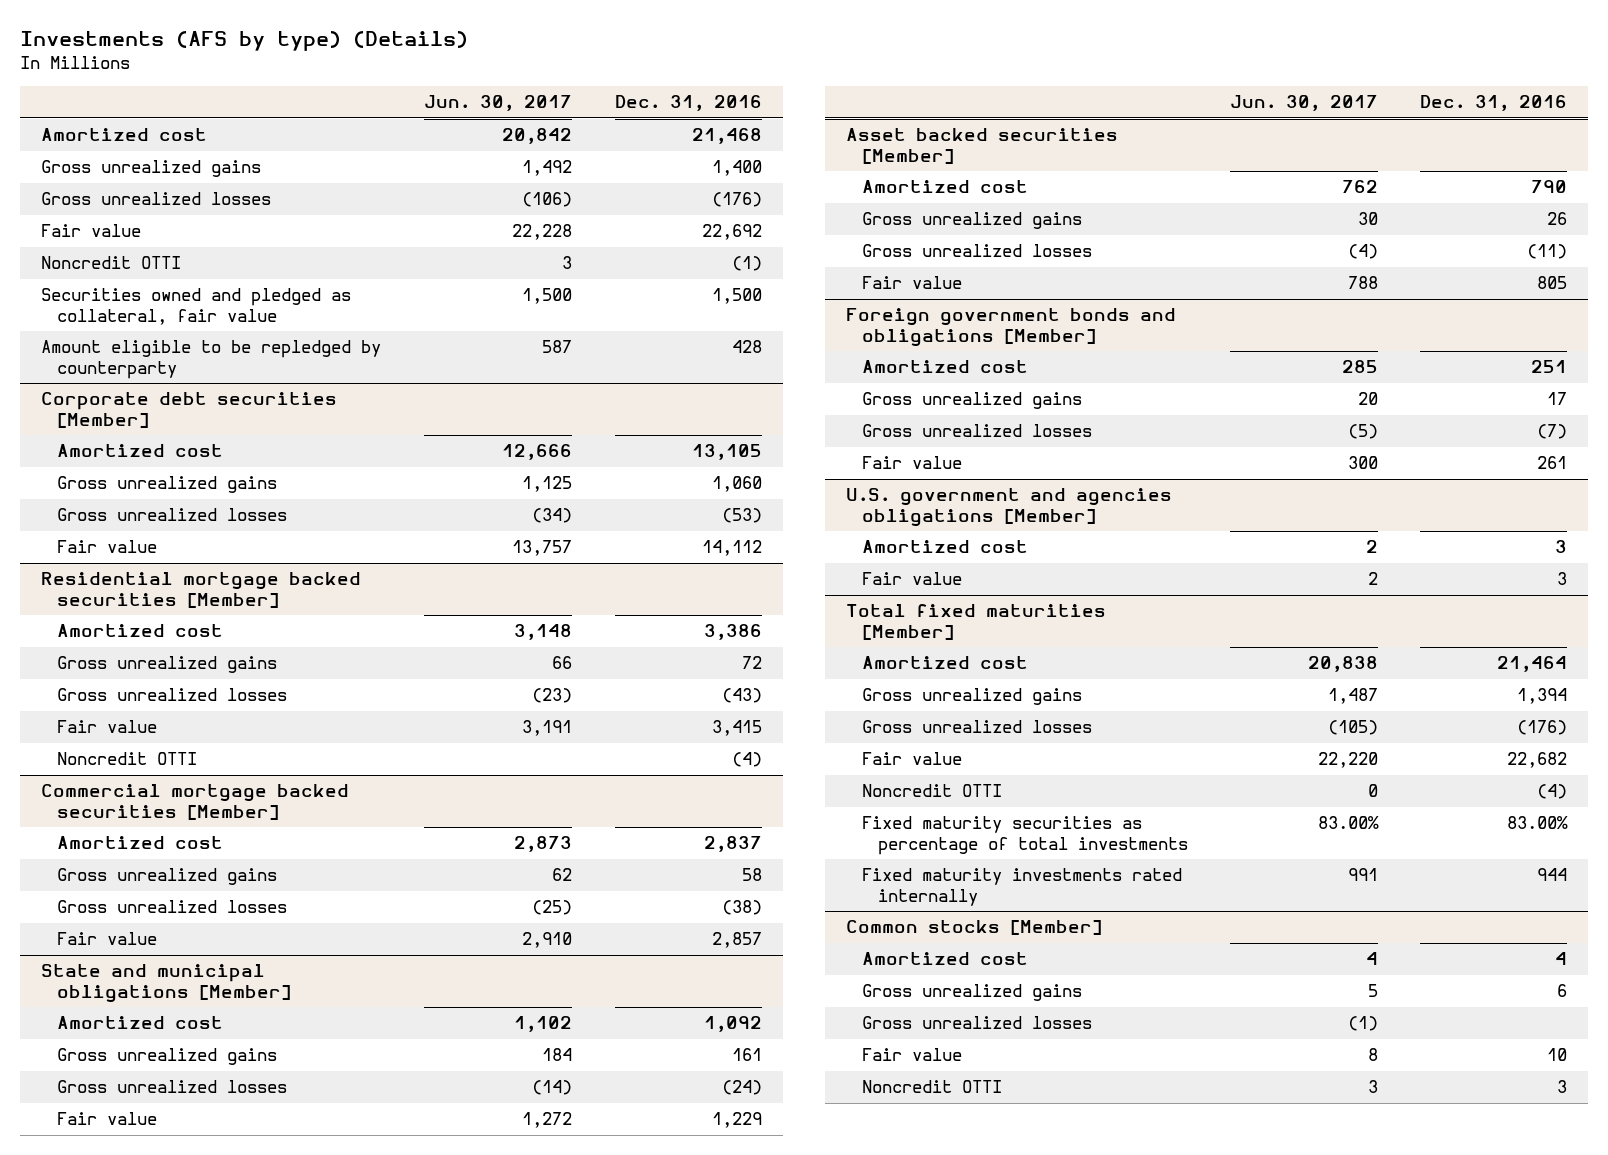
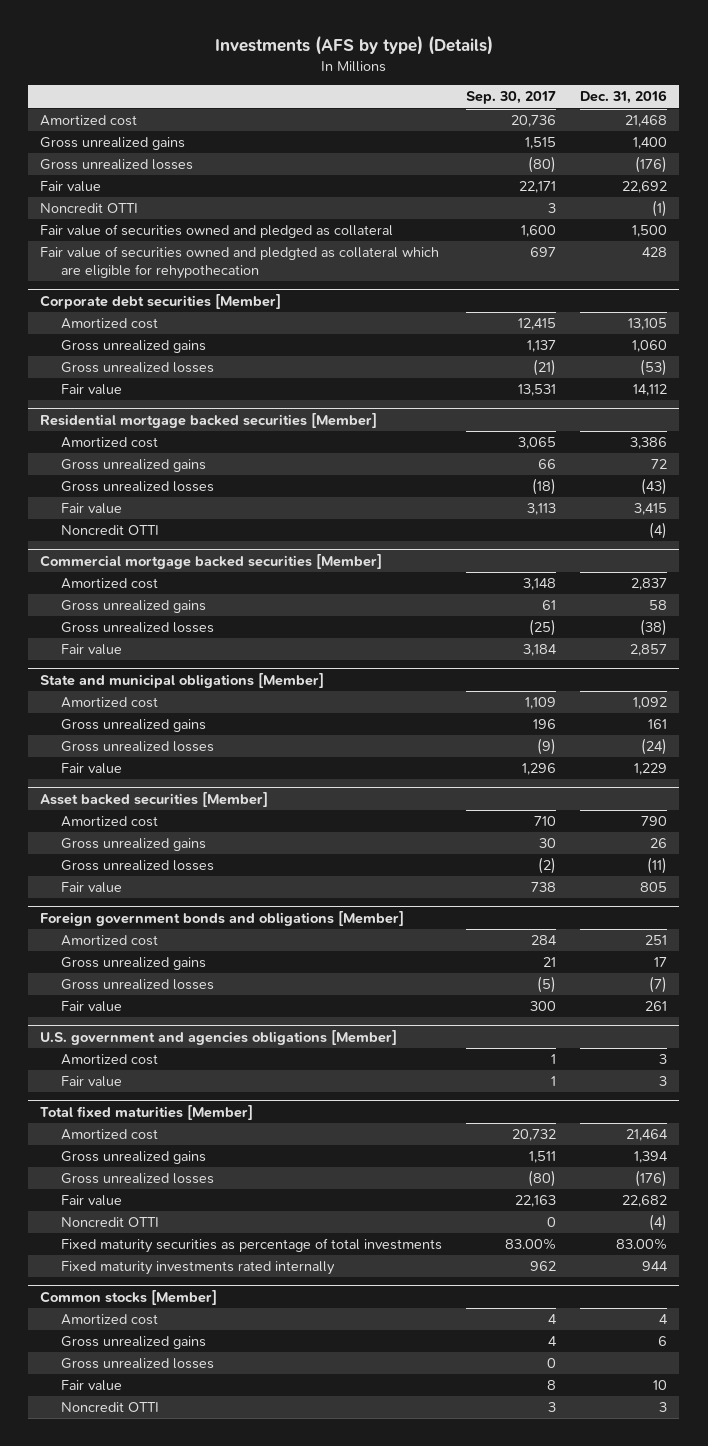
[424,95,573,112] Jun. 30, 2017 -> none
none -> [466,91,557,105] Sep. 30, 2017
[40,288,351,326] Securities owned and pledged as collateral, fair value -> [40,224,394,239] Fair value of securities owned and pledged as collateral
[40,340,381,380] Amount eligible to be repledged by counterparty -> [40,246,440,280] Fair value of securities owned and pledgted as collateral which are eligible for rehypothecation

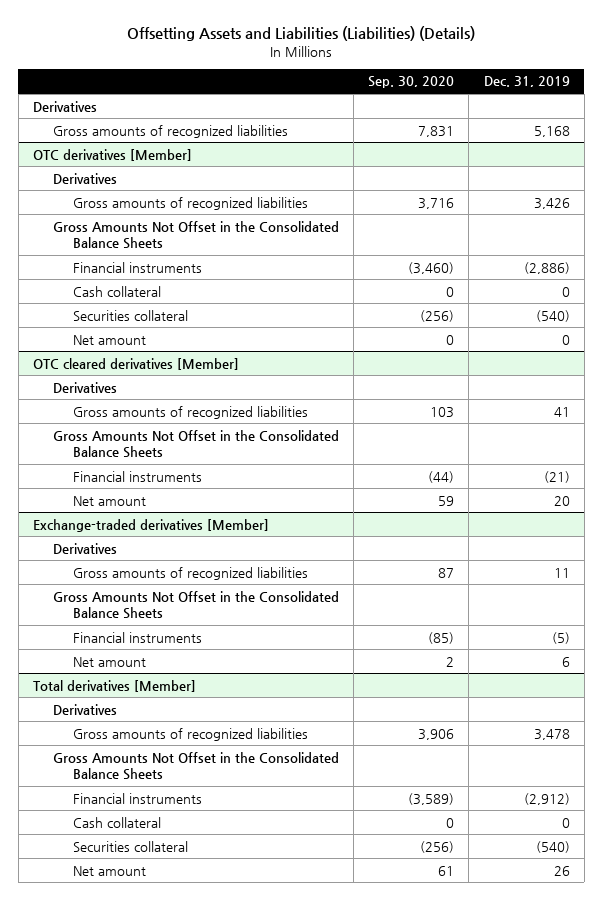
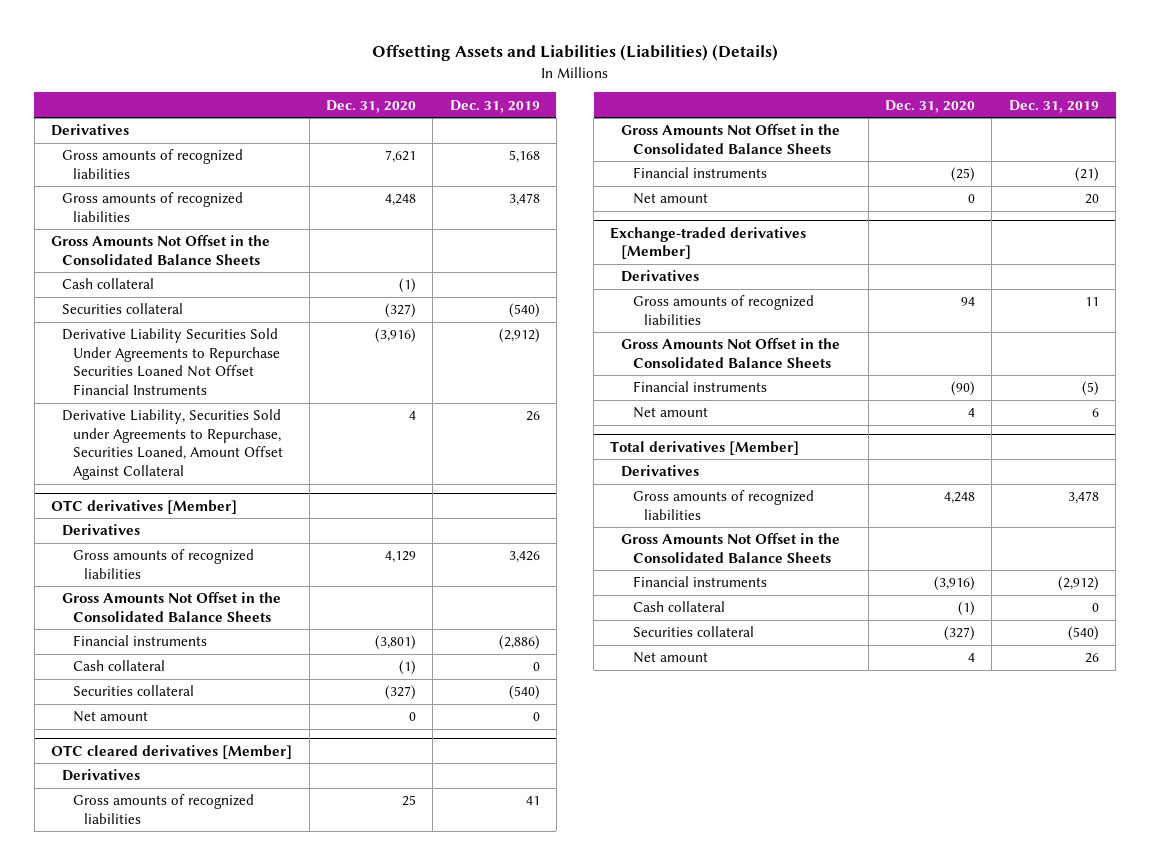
[368,76,455,89] Sep. 30, 2020 -> none
none -> [325,99,416,113] Dec. 31, 2020
none -> [62,192,244,222] Gross amounts of recognized liabilities
none -> [51,235,271,265] Gross Amounts Not Offset in the Consolidated Balance Sheets
none -> [62,278,155,290] Cash collateral
none -> [62,303,184,315] Securities collateral
none -> [62,328,281,396] Derivative Liability Securities Sold Under Agreements to Repurchase Securities Loaned Not Offset Financial Instruments
none -> [62,409,284,481] Derivative Liability, Securities Sold under Agreements to Repurchase, Securities Loaned, Amount Offset Against Collateral

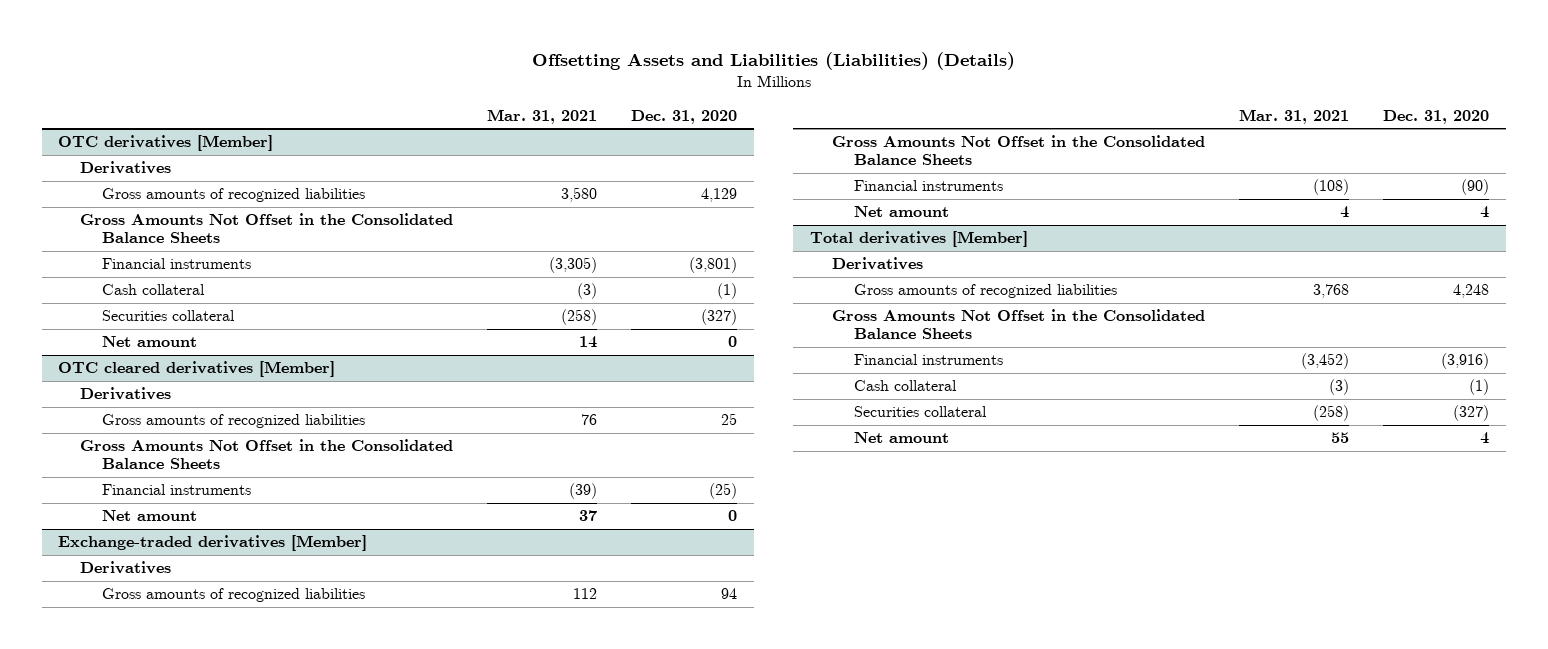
[449,99,540,113] Dec. 31, 2019 -> none
none -> [487,108,598,124] Mar. 31, 2021
[51,124,130,137] Derivatives -> none
[62,149,244,179] Gross amounts of recognized liabilities -> none
[62,192,244,222] Gross amounts of recognized liabilities -> none
[51,235,271,265] Gross Amounts Not Offset in the Consolidated Balance Sheets -> none
[62,278,155,290] Cash collateral -> none
[62,303,184,315] Securities collateral -> none
[62,328,281,396] Derivative Liability Securities Sold Under Agreements to Repurchase Securities Loaned Not Offset Financial Instruments -> none
[62,409,284,481] Derivative Liability, Securities Sold under Agreements to Repurchase, Securities Loaned, Amount Offset Against Collateral -> none

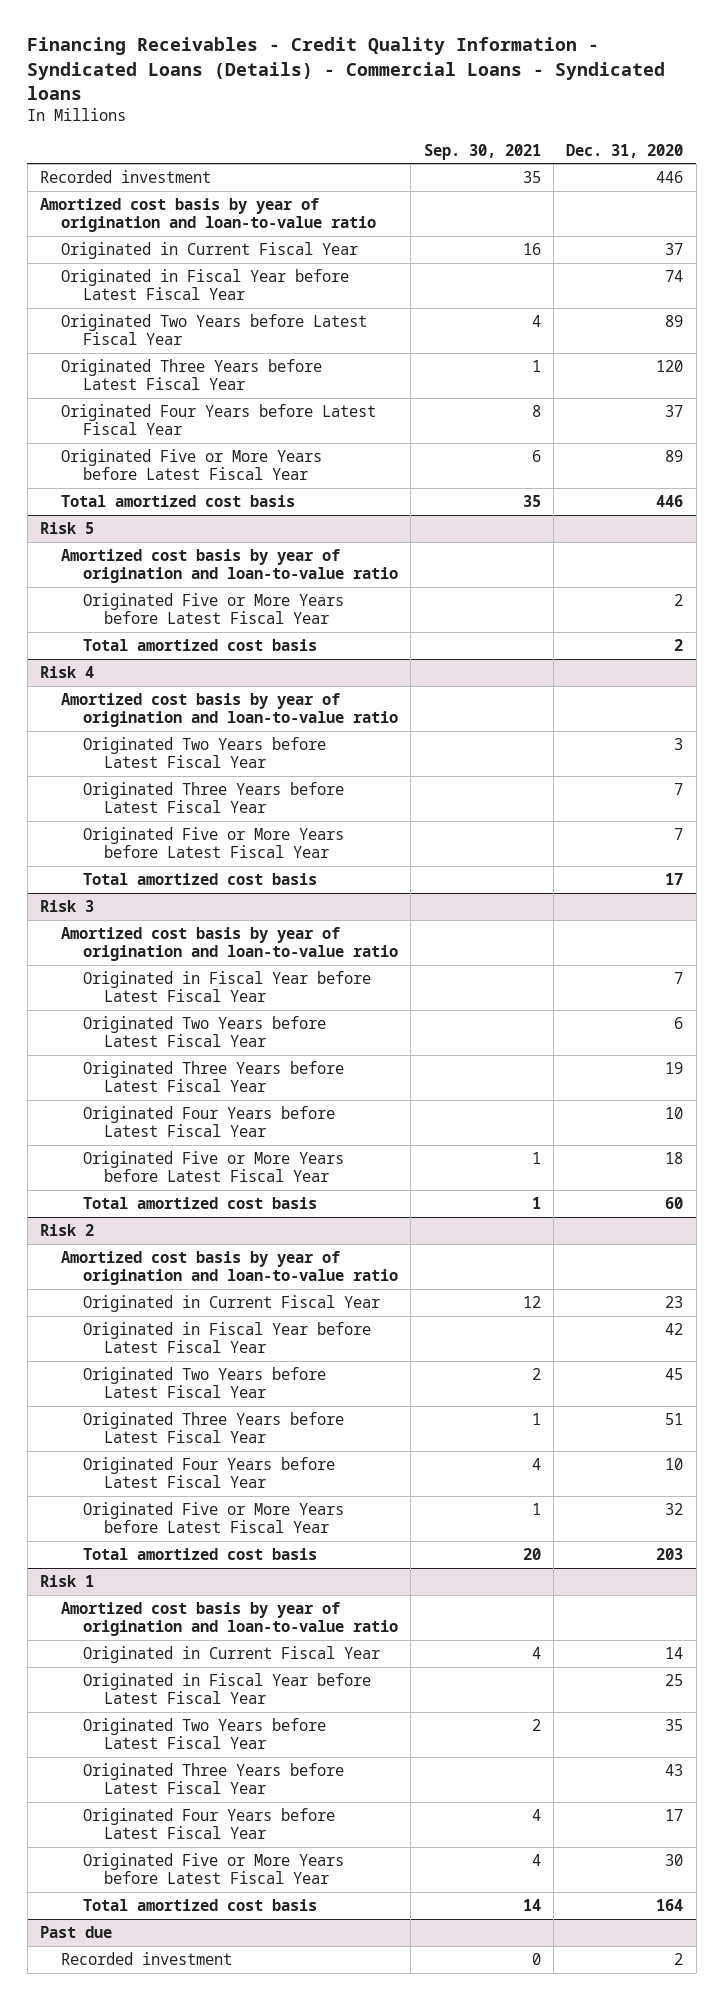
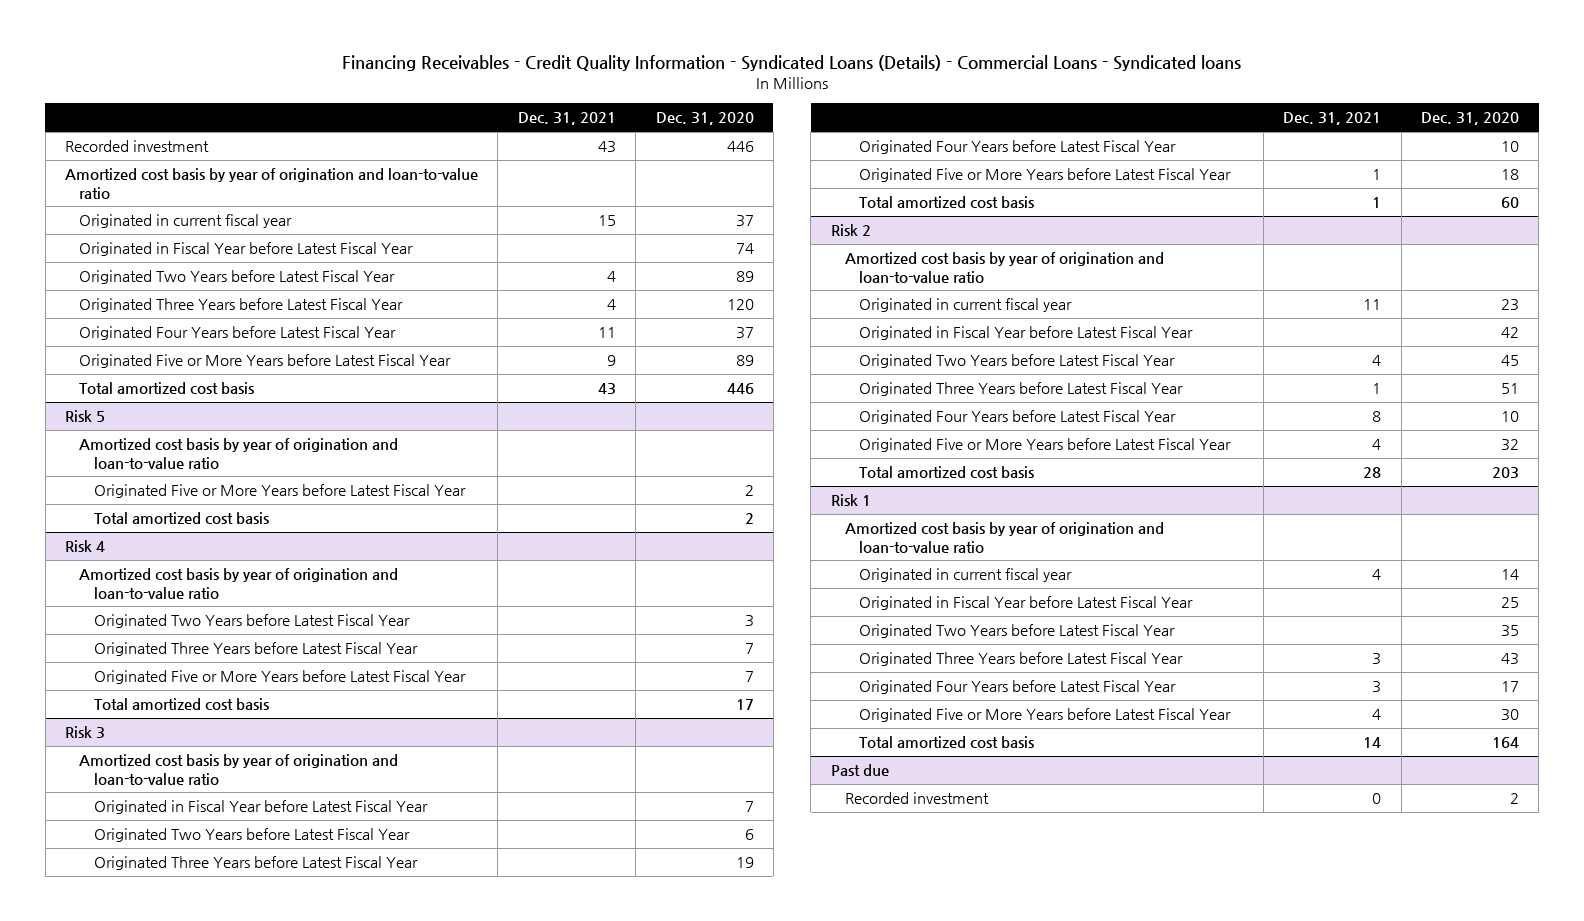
[423,143,541,160] Sep. 30, 2021 -> none
none -> [517,112,616,126] Dec. 31, 2021
[61,241,359,259] Originated in Current Fiscal Year -> [79,214,293,229] Originated in current fiscal year
[82,1294,380,1312] Originated in Current Fiscal Year -> [859,298,1073,313] Originated in current fiscal year
[82,1645,380,1663] Originated in Current Fiscal Year -> [859,568,1073,583] Originated in current fiscal year

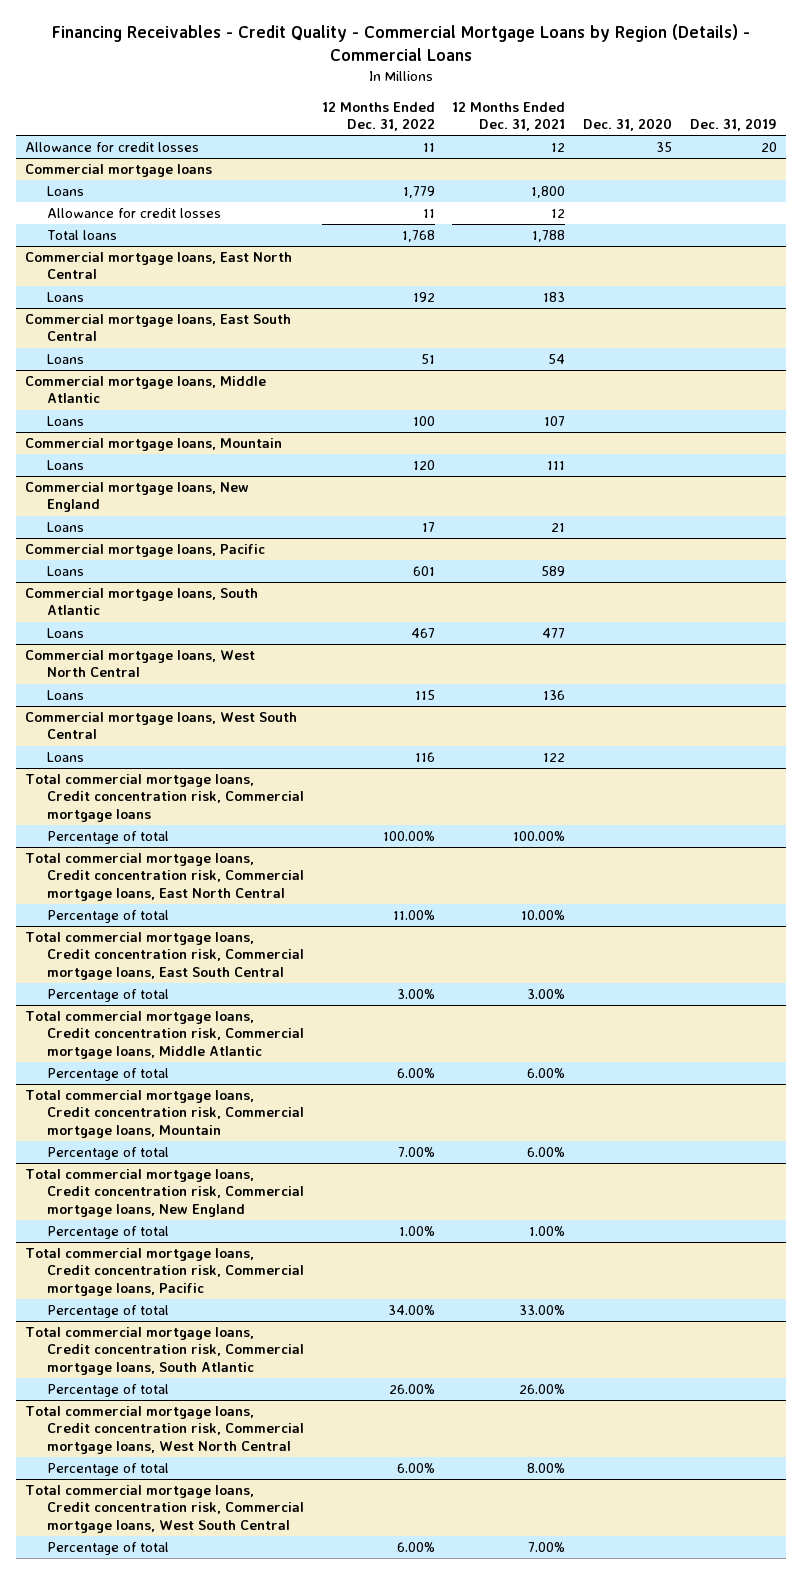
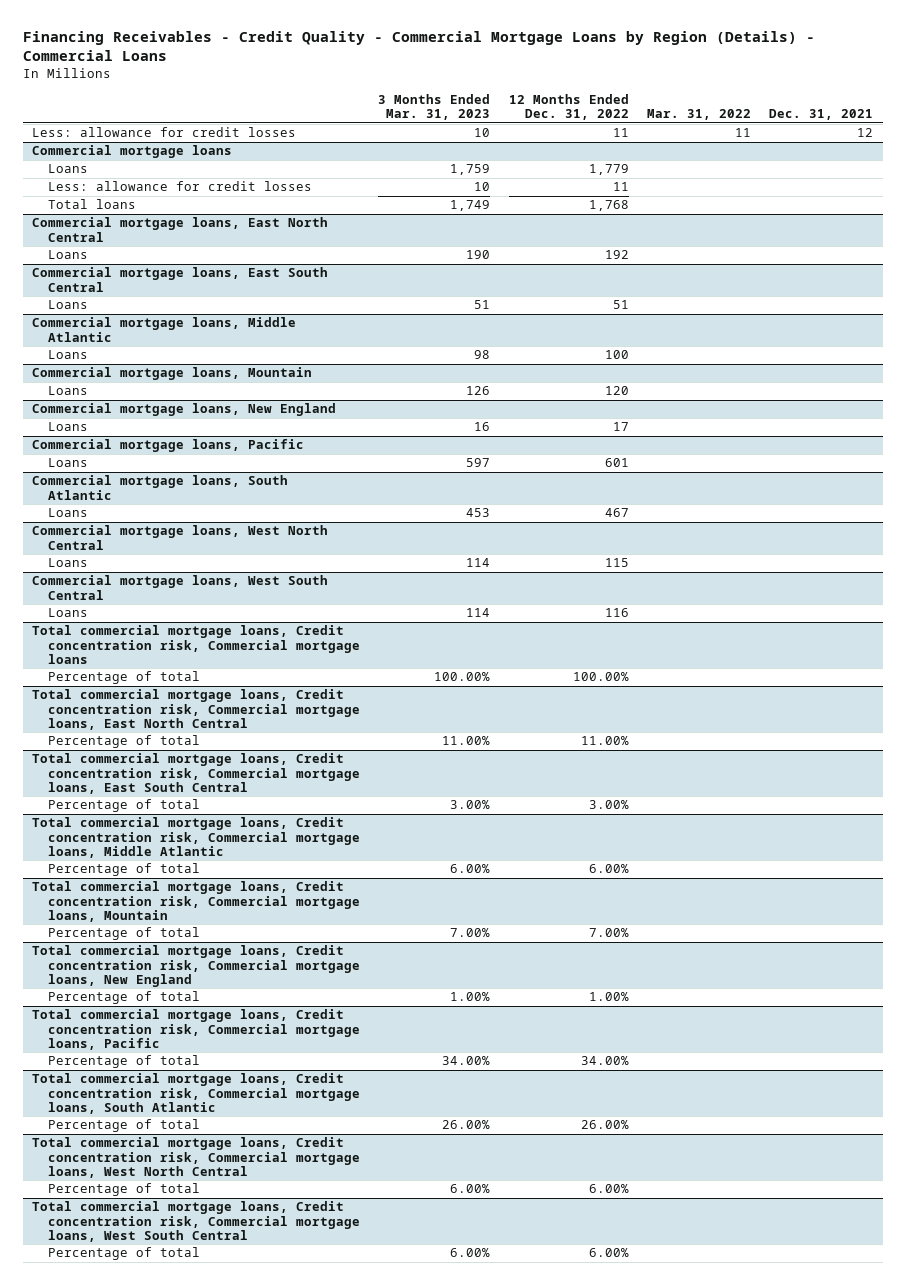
[452,101,566,132] 12 Months Ended Dec. 31, 2021 -> none
[583,118,673,132] Dec. 31, 2020 -> none
[689,118,777,132] Dec. 31, 2019 -> none
none -> [378,93,491,121] 3 Months Ended Mar. 31, 2023
none -> [647,109,752,121] Mar. 31, 2022
none -> [769,109,874,121] Dec. 31, 2021
[24,142,199,153] Allowance for credit losses -> [32,127,297,138] Less: allowance for credit losses
[46,208,221,219] Allowance for credit losses -> [47,181,312,192] Less: allowance for credit losses

